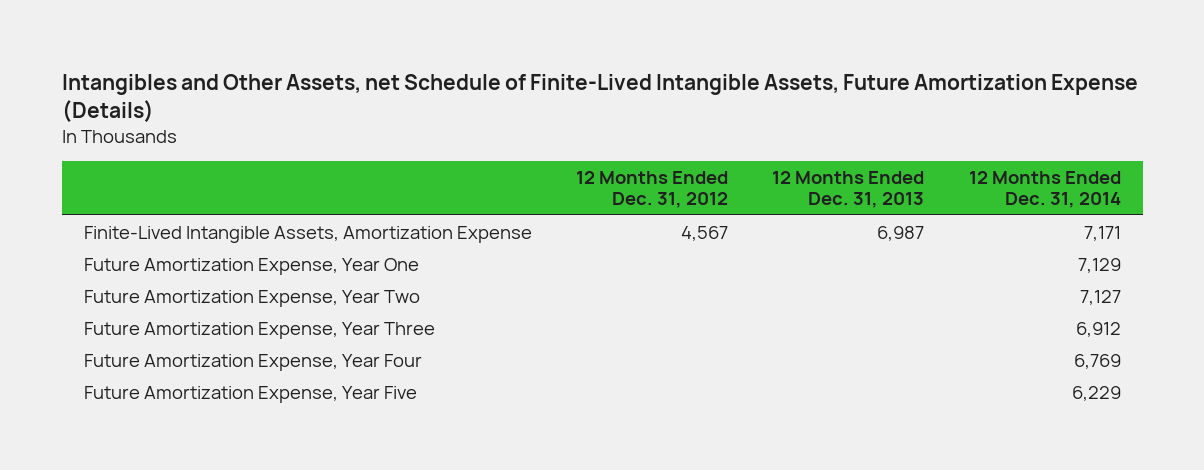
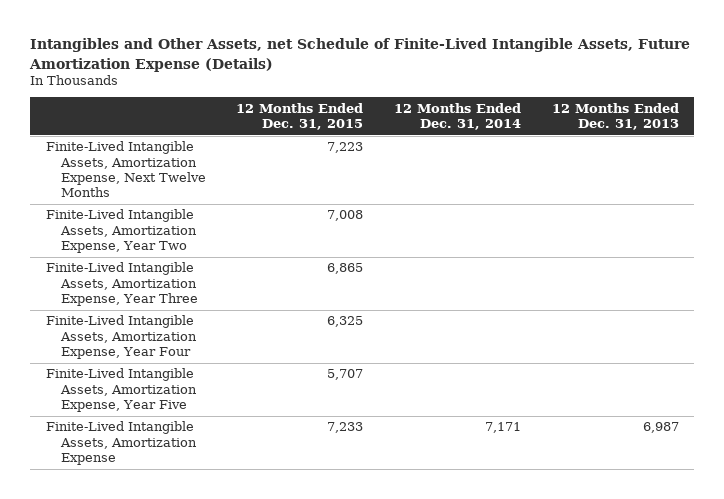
[576,171,729,209] 12 Months Ended Dec. 31, 2012 -> none
none -> [236,102,364,131] 12 Months Ended Dec. 31, 2015
none -> [45,141,206,198] Finite-Lived Intangible Assets, Amortization Expense, Next Twelve Months
none -> [45,209,197,254] Finite-Lived Intangible Assets, Amortization Expense, Year Two
none -> [45,262,198,307] Finite-Lived Intangible Assets, Amortization Expense, Year Three
none -> [45,315,197,360] Finite-Lived Intangible Assets, Amortization Expense, Year Four
none -> [45,368,197,413] Finite-Lived Intangible Assets, Amortization Expense, Year Five
[83,257,419,275] Future Amortization Expense, Year One -> none
[83,289,420,307] Future Amortization Expense, Year Two -> none
[83,321,435,339] Future Amortization Expense, Year Three -> none
[83,353,422,371] Future Amortization Expense, Year Four -> none
[83,385,417,403] Future Amortization Expense, Year Five -> none

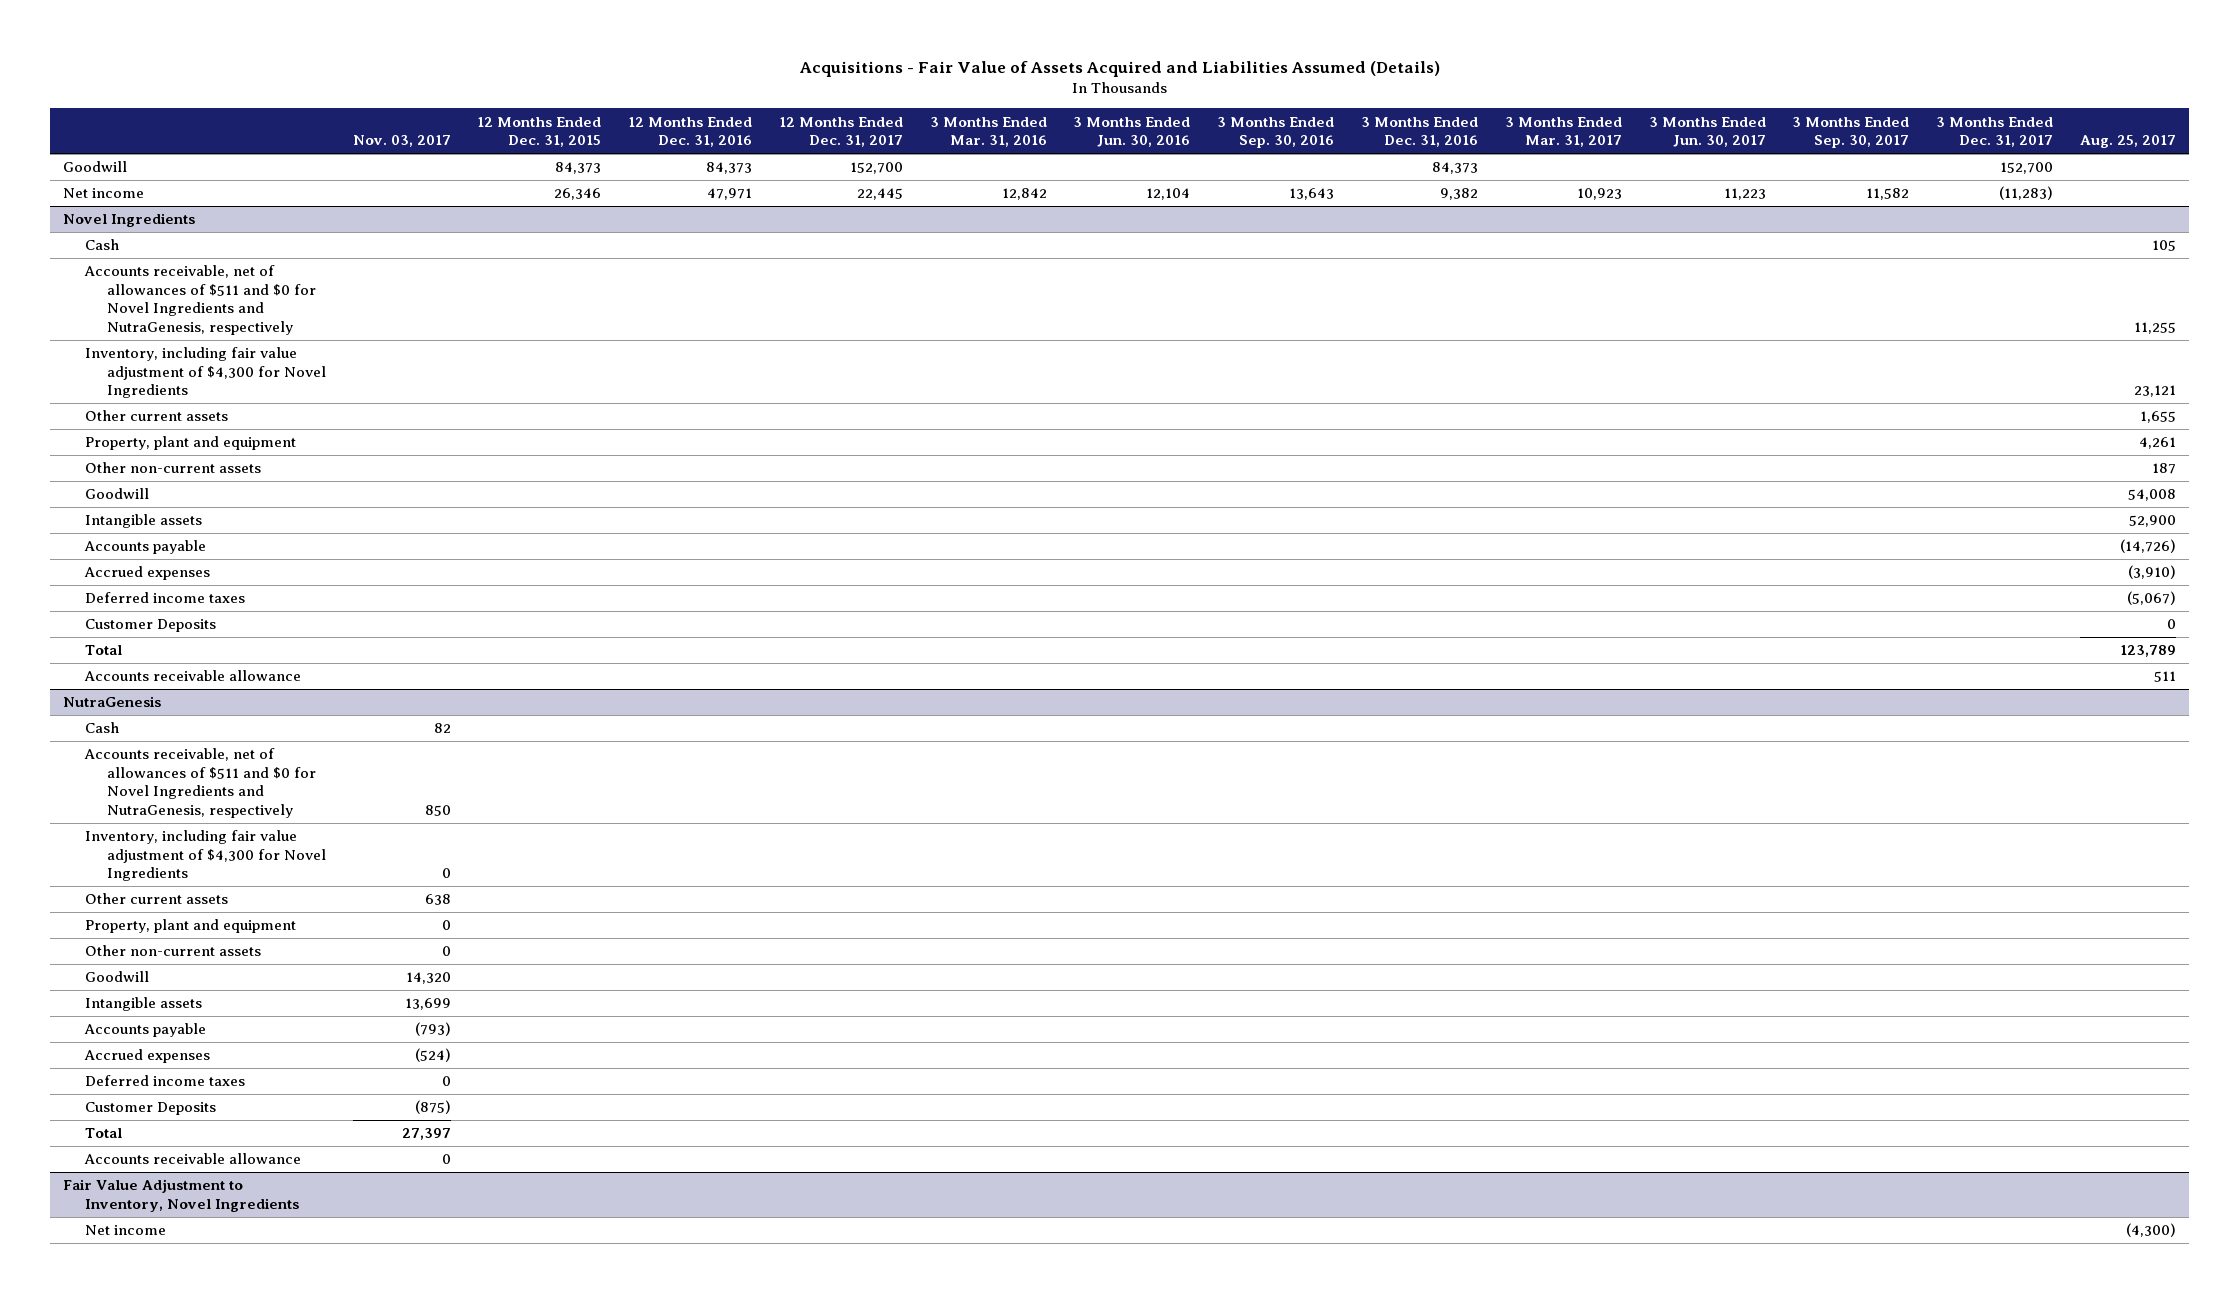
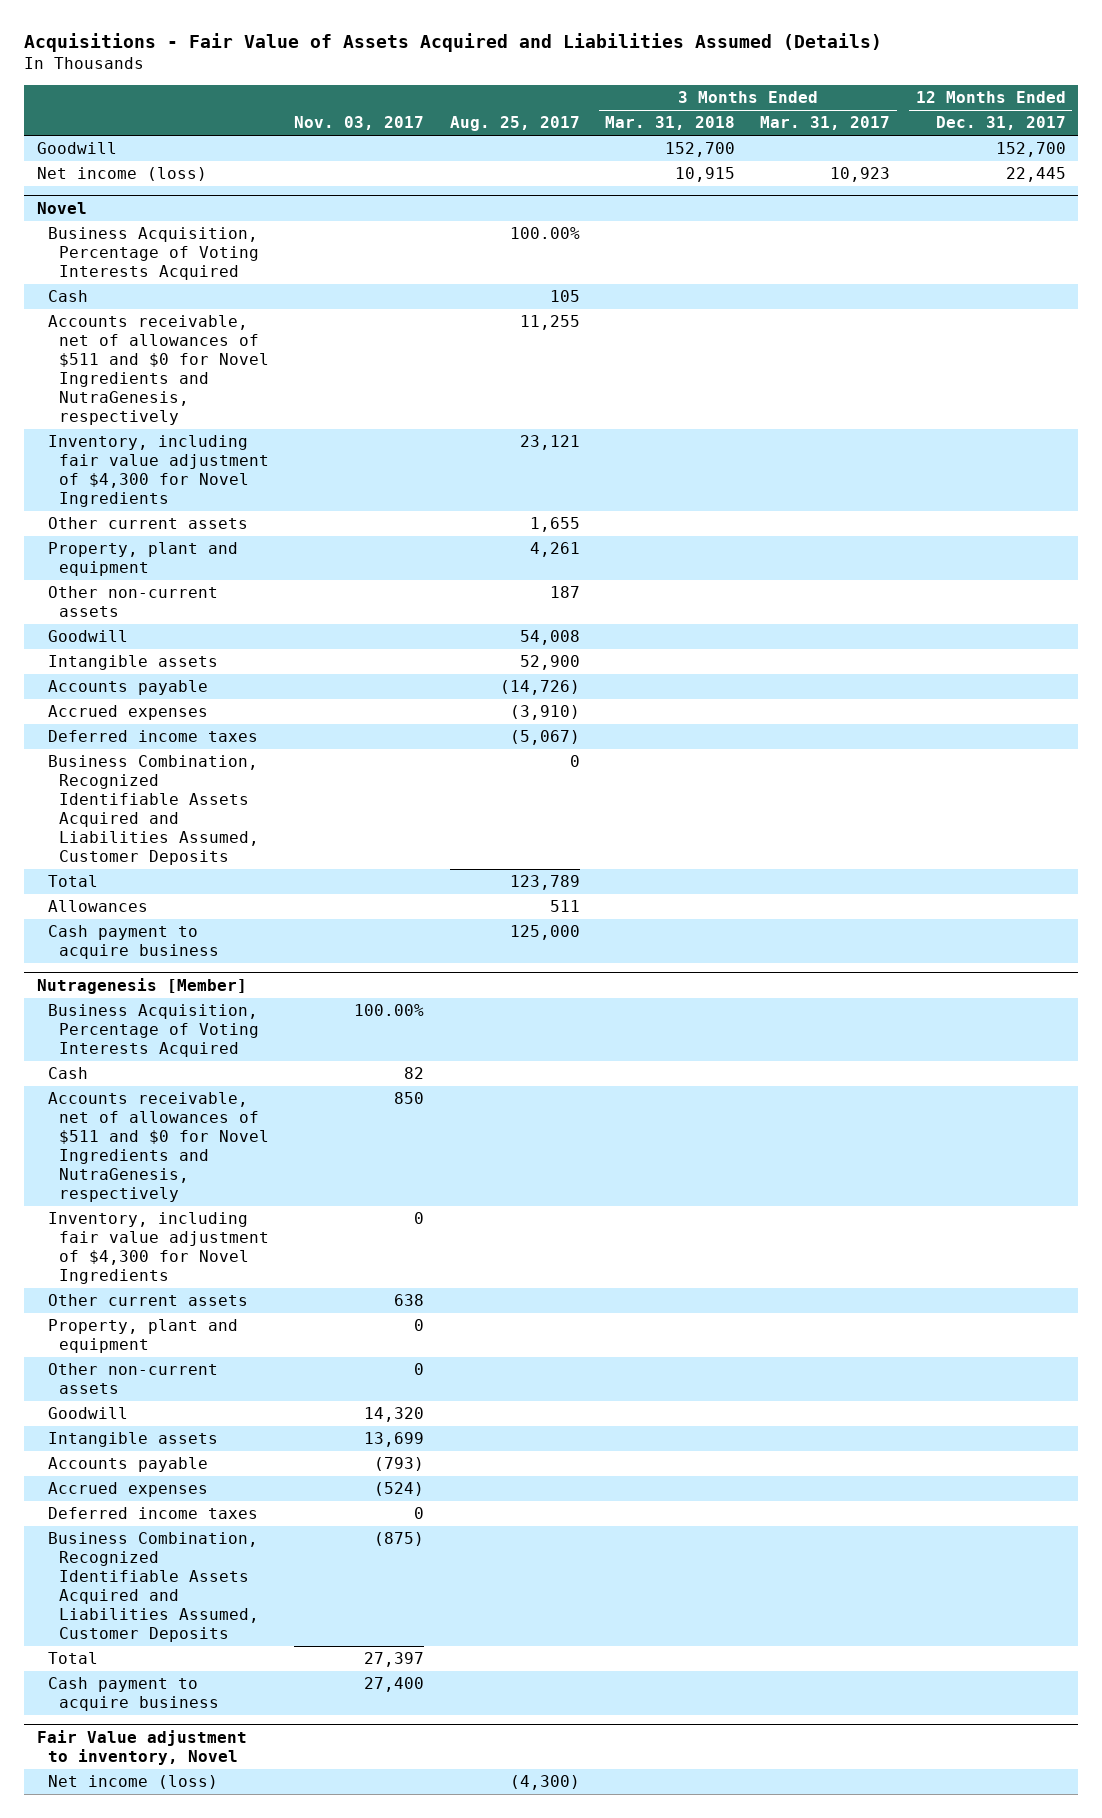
[477,116,602,148] 12 Months Ended Dec. 31, 2015 -> none
[628,116,753,148] 12 Months Ended Dec. 31, 2016 -> none
[929,116,1047,148] 3 Months Ended Mar. 31, 2016 -> none
[1073,116,1191,148] 3 Months Ended Jun. 30, 2016 -> none
[1217,116,1335,149] 3 Months Ended Sep. 30, 2016 -> none
[1360,116,1478,148] 3 Months Ended Dec. 31, 2016 -> none
[1648,116,1766,148] 3 Months Ended Jun. 30, 2017 -> none
[1792,116,1910,149] 3 Months Ended Sep. 30, 2017 -> none
[1936,116,2054,148] 3 Months Ended Dec. 31, 2017 -> none
none -> [604,116,735,131] Mar. 31, 2018
[63,188,145,199] Net income -> [36,167,207,182] Net income (loss)
[63,213,196,228] Novel Ingredients -> [36,201,87,214] Novel
none -> [47,227,259,281] Business Acquisition, Percentage of Voting Interests Acquired
[85,619,217,633] Customer Deposits -> [47,755,259,866] Business Combination, Recognized Identifiable Assets Acquired and Liabilities Assumed, Customer Deposits
[84,670,302,682] Accounts receivable allowance -> [47,900,148,913] Allowances
none -> [47,925,219,960] Cash payment to acquire business
[63,696,162,708] NutraGenesis -> [36,977,247,994] Nutragenesis [Member]
none -> [47,1004,259,1058] Business Acquisition, Percentage of Voting Interests Acquired
[85,1102,217,1116] Customer Deposits -> [47,1532,259,1643] Business Combination, Recognized Identifiable Assets Acquired and Liabilities Assumed, Customer Deposits
[84,1153,302,1165] Accounts receivable allowance -> none
none -> [47,1677,219,1712] Cash payment to acquire business
[63,1179,300,1212] Fair Value Adjustment to Inventory, Novel Ingredients -> [36,1729,247,1765] Fair Value adjustment to inventory, Novel
[85,1225,167,1236] Net income -> [47,1775,218,1790] Net income (loss)

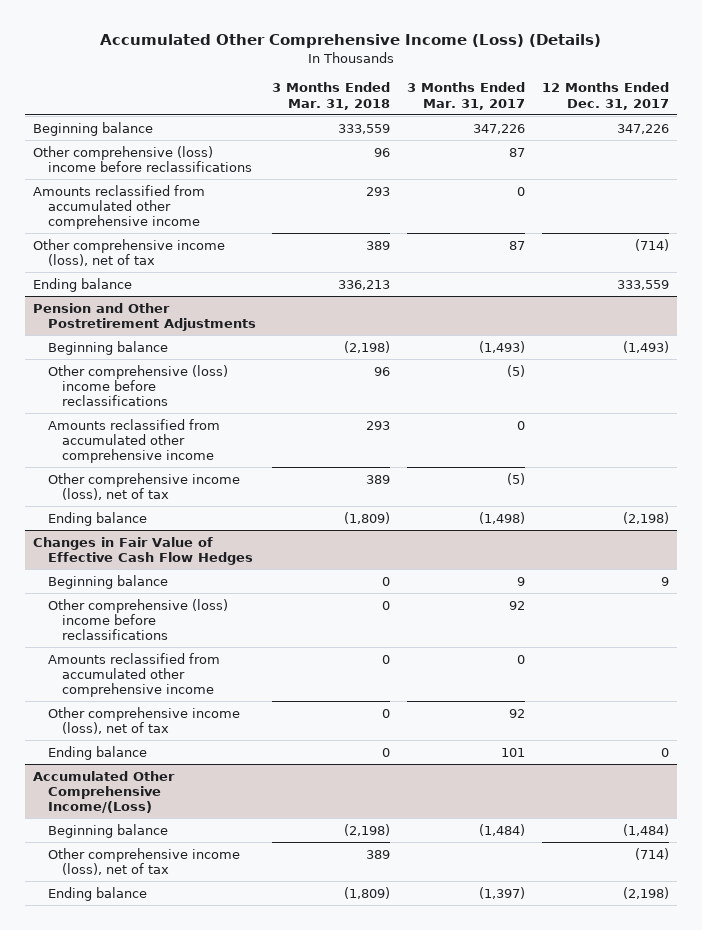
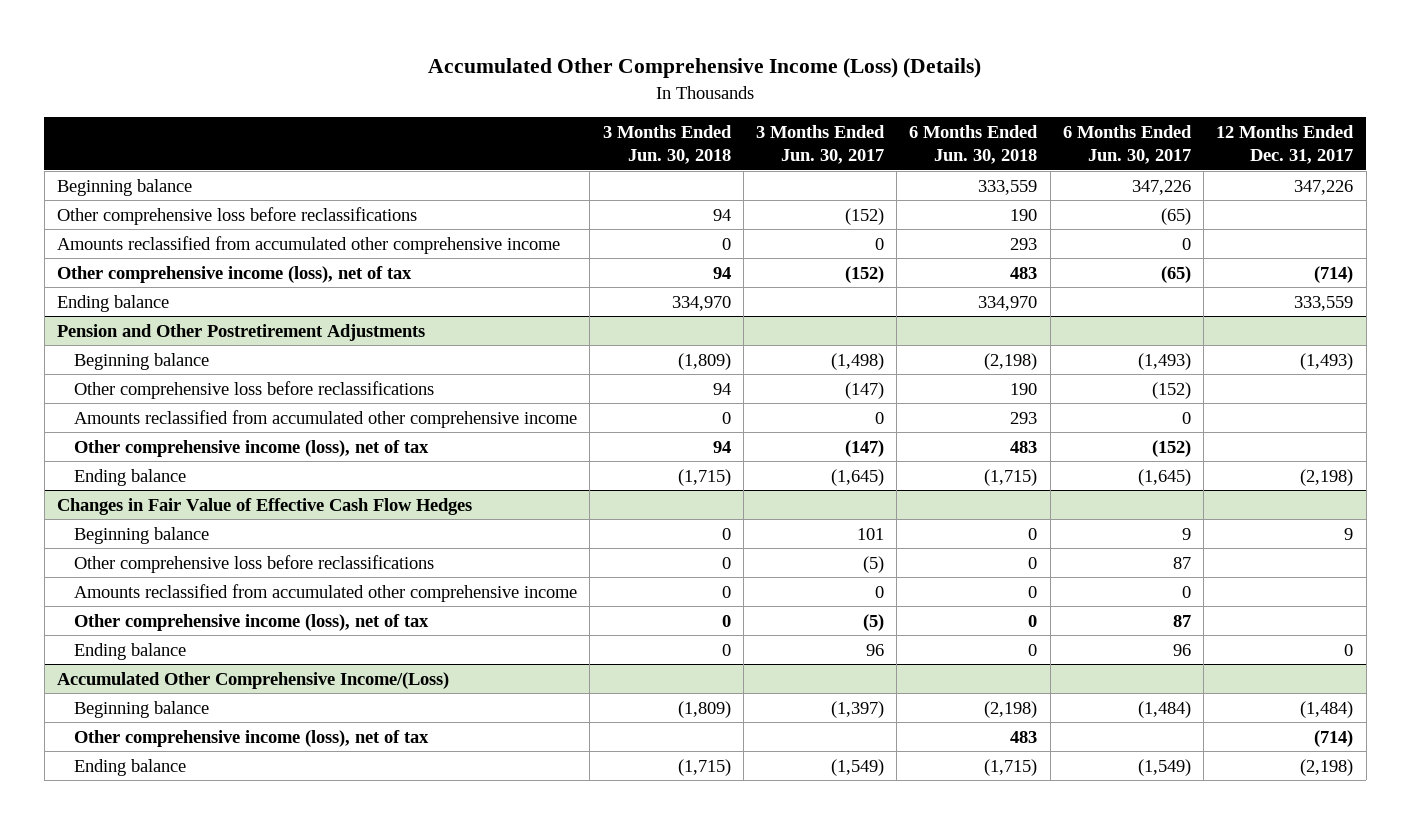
[272,82,391,110] 3 Months Ended Mar. 31, 2018 -> none
[407,82,526,110] 3 Months Ended Mar. 31, 2017 -> none
none -> [602,124,732,165] 3 Months Ended Jun. 30, 2018
none -> [756,124,886,165] 3 Months Ended Jun. 30, 2017
none -> [909,124,1039,165] 6 Months Ended Jun. 30, 2018
none -> [1062,124,1192,165] 6 Months Ended Jun. 30, 2017
[33,145,252,172] Other comprehensive (loss) income before reclassifications -> [57,206,418,225] Other comprehensive loss before reclassifications
[47,364,228,406] Other comprehensive (loss) income before reclassifications -> [74,380,435,399] Other comprehensive loss before reclassifications
[47,598,228,640] Other comprehensive (loss) income before reclassifications -> [74,554,435,573] Other comprehensive loss before reclassifications

